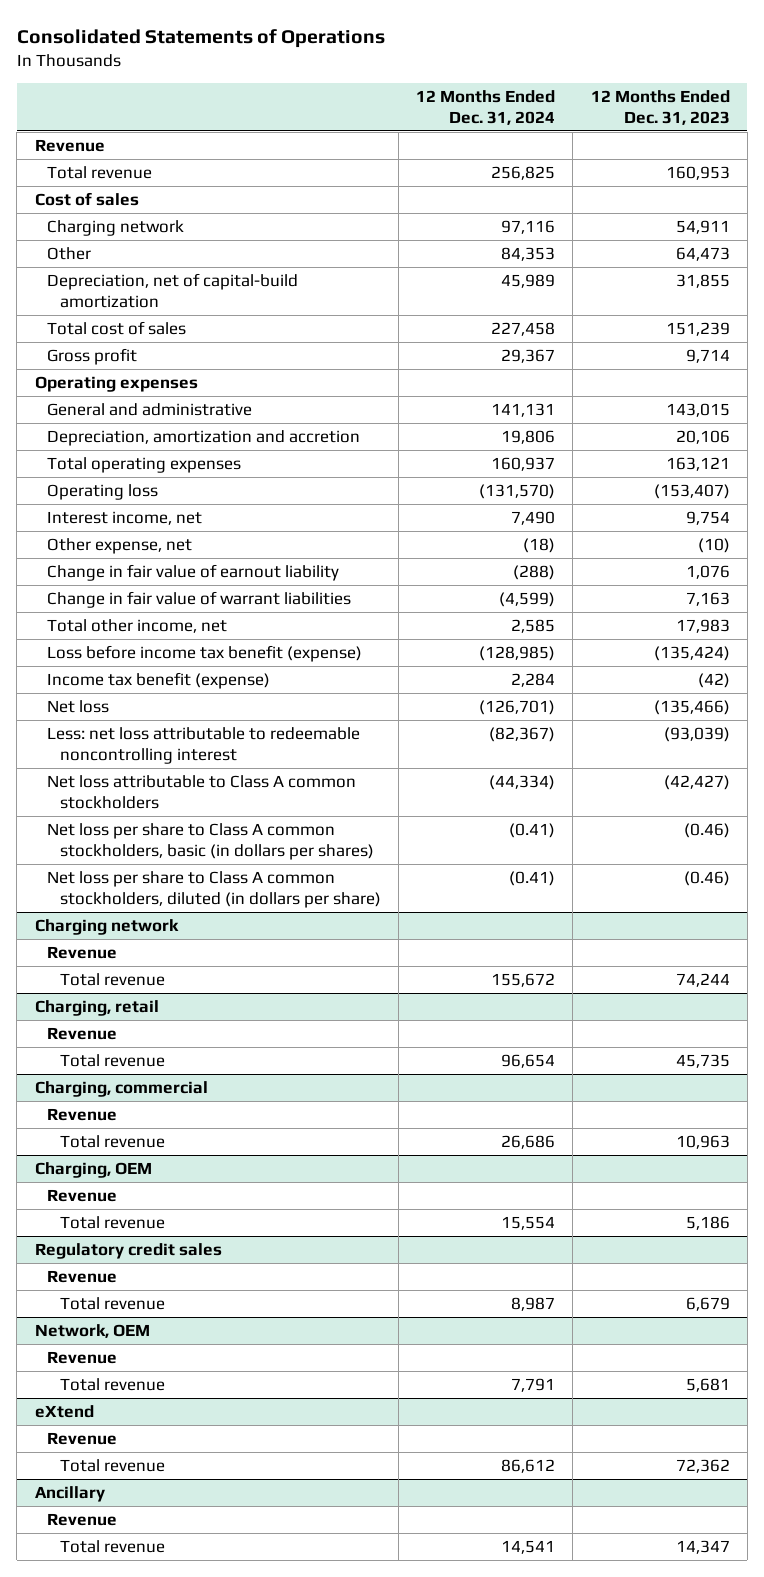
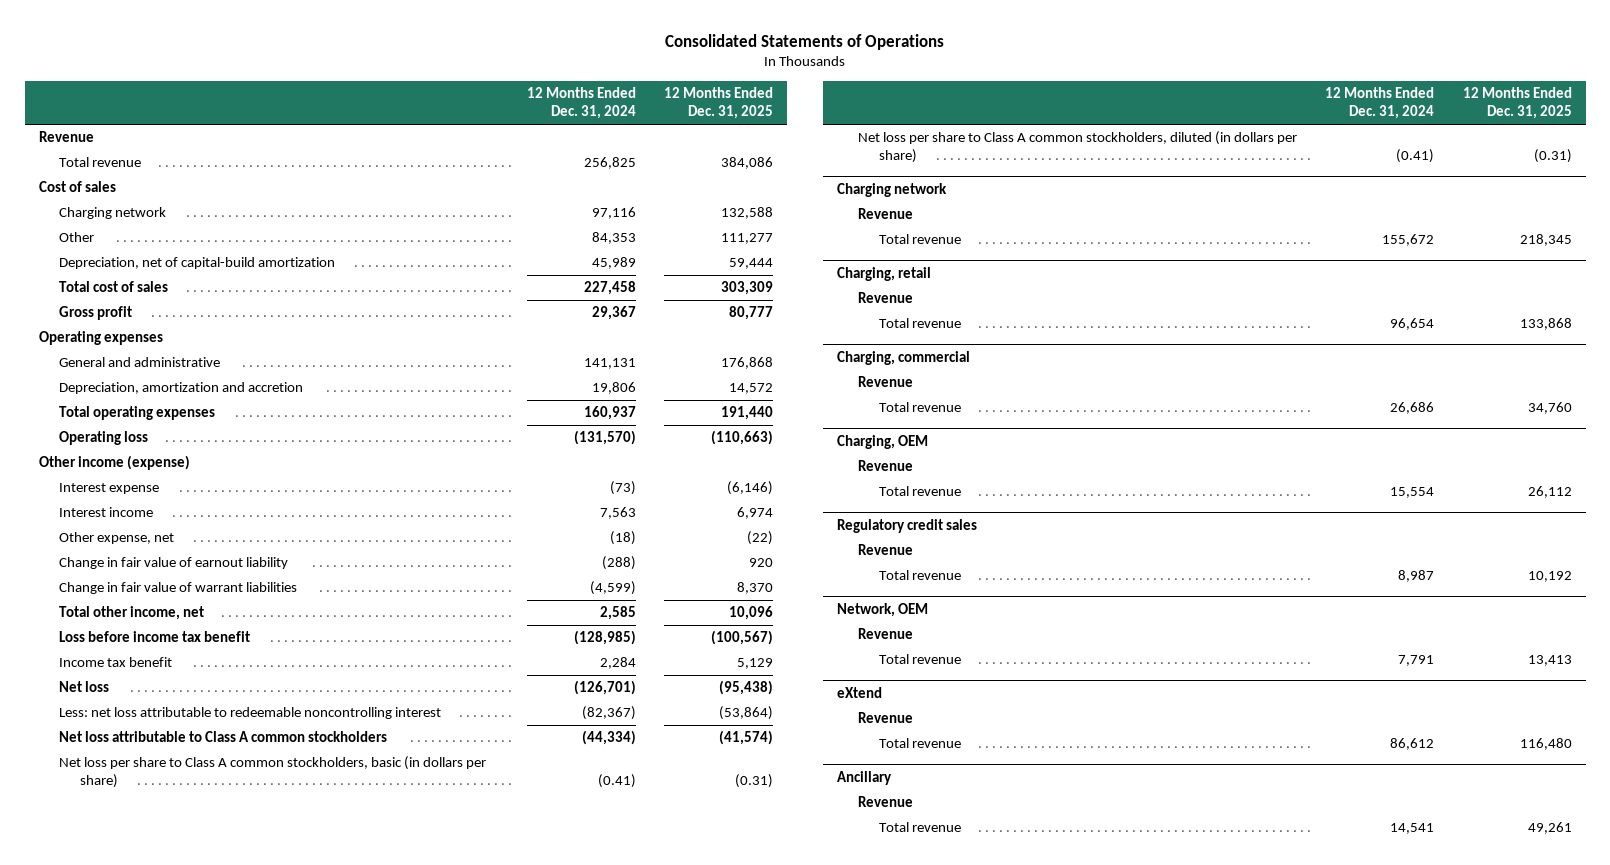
[590,90,730,125] 12 Months Ended Dec. 31, 2023 -> none
none -> [663,87,773,120] 12 Months Ended Dec. 31, 2025
none -> [38,455,190,471] Other income (expense)
none -> [59,483,160,495] Interest expense
[47,511,203,526] Interest income, net -> [59,507,154,518] Interest income
[511,511,556,526] 7,490 -> [599,507,636,520] 7,563
[47,645,363,663] Loss before income tax benefit (expense) -> [59,631,251,643] Loss before income tax benefit
[47,672,271,690] Income tax benefit (expense) -> [59,657,173,668] Income tax benefit
[47,823,375,860] Net loss per share to Class A common stockholders, basic (in dollars per shares) -> [59,756,487,789] Net loss per share to Class A common stockholders, basic (in dollars per share)

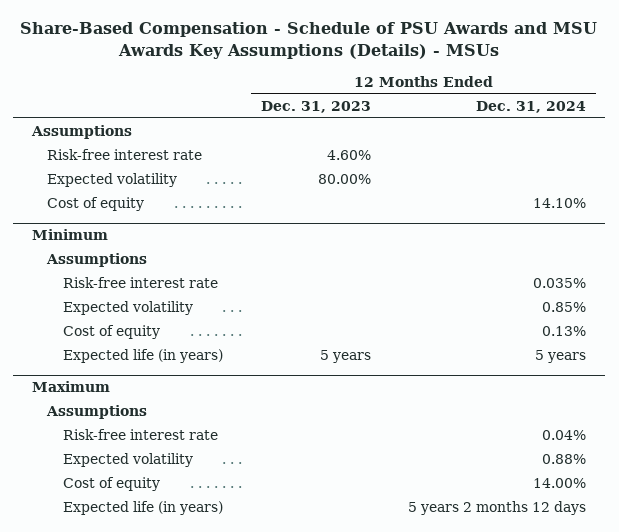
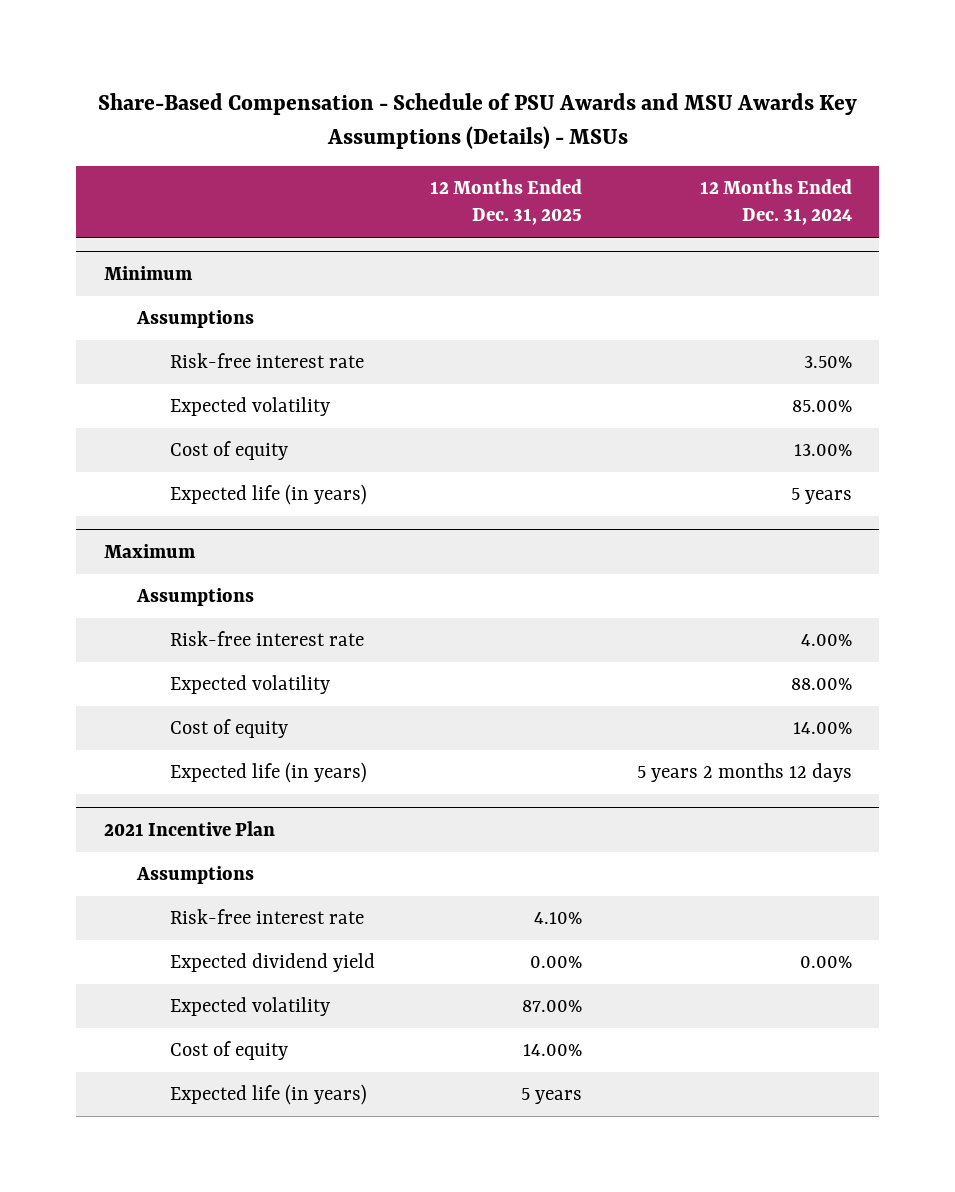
[260,100,371,113] Dec. 31, 2023 -> none
none -> [430,179,583,226] 12 Months Ended Dec. 31, 2025
[31,125,133,140] Assumptions -> none
[47,149,203,161] Risk-free interest rate -> none
[47,173,178,188] Expected volatility -> none
[47,197,145,212] Cost of equity -> none
[533,278,587,289] 0.035% -> [803,356,852,369] 3.50%
[542,302,587,313] 0.85% -> [791,400,852,413] 85.00%
[542,326,587,337] 0.13% -> [793,444,852,457] 13.00%
[542,430,587,441] 0.04% -> [800,634,852,647] 4.00%
[542,454,587,465] 0.88% -> [790,678,852,691] 88.00%
none -> [103,820,275,836] 2021 Incentive Plan
none -> [135,866,254,885] Assumptions
none -> [170,909,365,925] Risk-free interest rate
none -> [170,953,376,973] Expected dividend yield
none -> [170,997,331,1017] Expected volatility
none -> [170,1041,289,1061] Cost of equity
none -> [170,1084,368,1106] Expected life (in years)

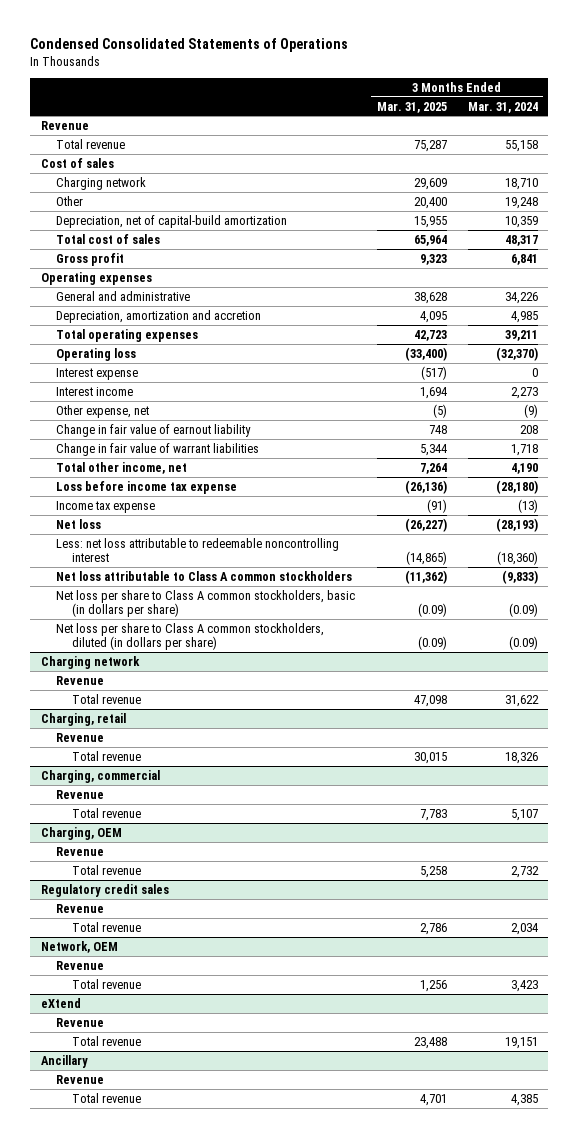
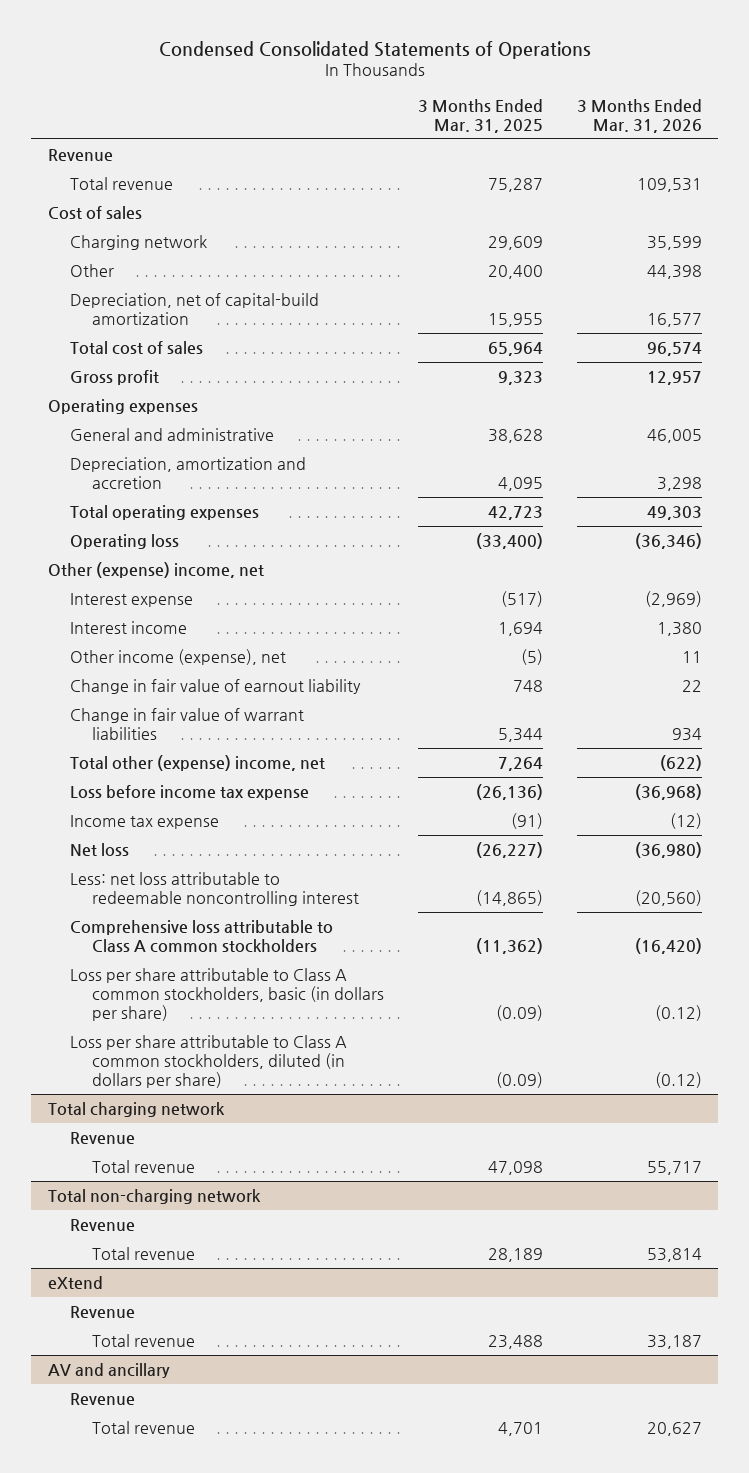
[467,101,538,113] Mar. 31, 2024 -> none
none -> [576,98,702,133] 3 Months Ended Mar. 31, 2026
none -> [47,562,264,579] Other (expense) income, net
[56,404,150,418] Other expense, net -> [69,649,286,666] Other income (expense), net
[56,461,188,474] Total other income, net -> [69,755,325,772] Total other (expense) income, net
[56,570,353,581] Net loss attributable to Class A common stockholders -> [69,920,333,953] Comprehensive loss attributable to Class A common stockholders
[56,589,356,618] Net loss per share to Class A common stockholders, basic (in dollars per share) -> [69,968,385,1021] Loss per share attributable to Class A common stockholders, basic (in dollars per share)
[56,622,325,651] Net loss per share to Class A common stockholders, diluted (in dollars per share) -> [69,1035,347,1088] Loss per share attributable to Class A common stockholders, diluted (in dollars per share)
[40,655,140,669] Charging network -> [47,1102,225,1118] Total charging network
[40,712,126,726] Charging, retail -> none
[56,732,105,742] Revenue -> none
[72,750,142,761] Total revenue -> none
[40,769,160,783] Charging, commercial -> none
[56,789,105,799] Revenue -> none
[72,807,142,818] Total revenue -> none
[40,826,122,840] Charging, OEM -> none
[56,846,105,856] Revenue -> none
[72,864,142,875] Total revenue -> none
[40,883,169,897] Regulatory credit sales -> none
[56,903,105,913] Revenue -> none
[72,921,142,932] Total revenue -> none
[40,940,118,953] Network, OEM -> none
none -> [47,1189,261,1205] Total non-charging network
[419,979,447,992] 1,256 -> [487,1248,543,1263] 28,189
[40,1054,88,1068] Ancillary -> none
none -> [47,1363,170,1379] AV and ancillary

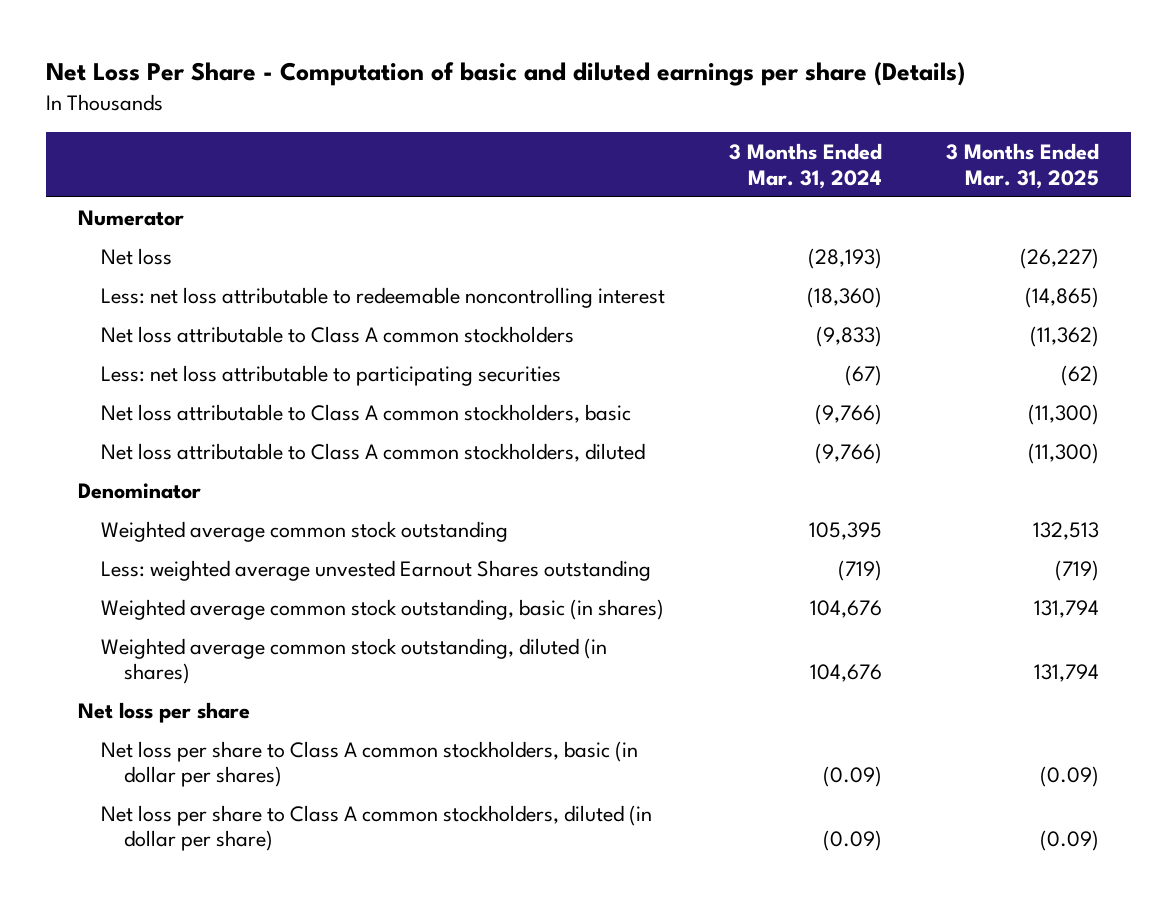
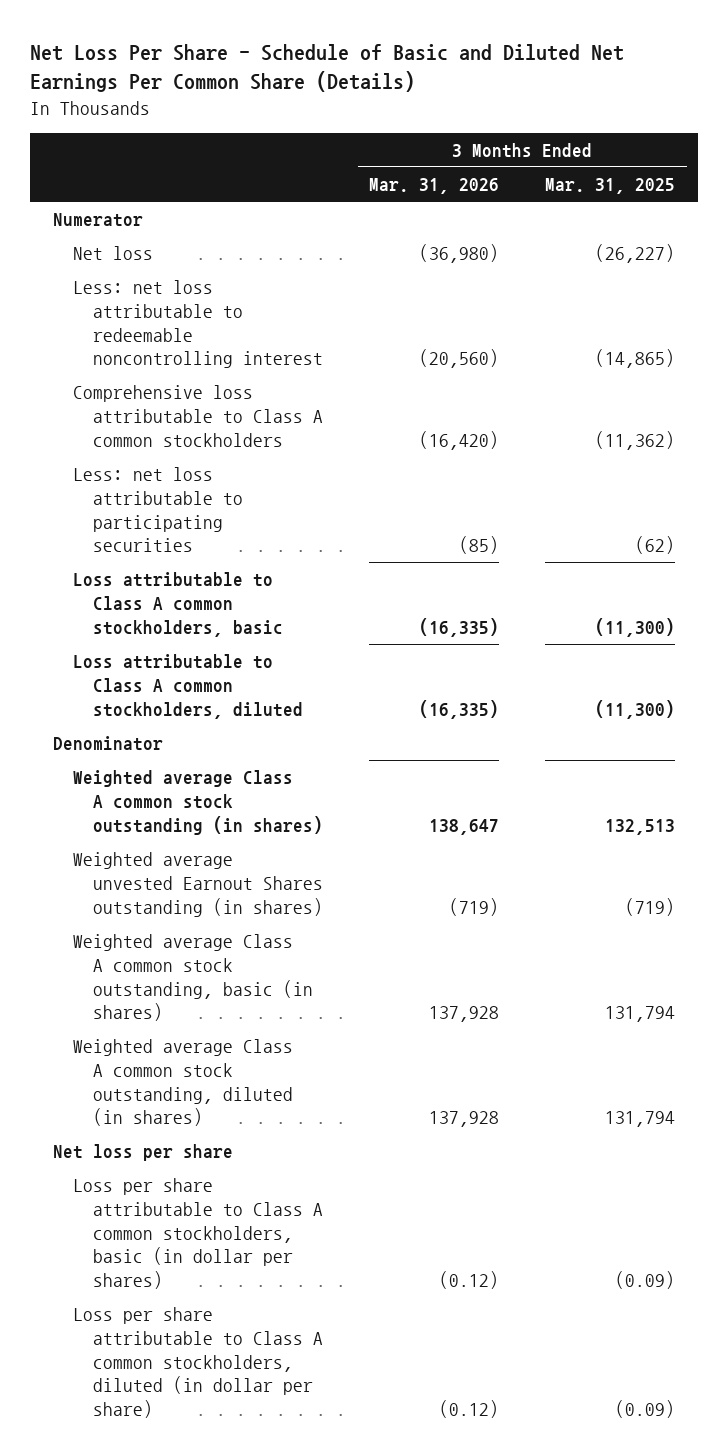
[45,62,965,87] Net Loss Per Share - Computation of basic and diluted earnings per share (Details) -> [29,43,624,93] Net Loss Per Share - Schedule of Basic and Diluted Net Earnings Per Common Share (Details)
[728,143,882,189] 3 Months Ended Mar. 31, 2024 -> none
none -> [369,178,500,195] Mar. 31, 2026
[100,325,574,343] Net loss attributable to Class A common stockholders -> [72,385,324,447] Comprehensive loss attributable to Class A common stockholders
[100,403,631,423] Net loss attributable to Class A common stockholders, basic -> [72,572,284,637] Loss attributable to Class A common stockholders, basic
[100,442,645,462] Net loss attributable to Class A common stockholders, diluted -> [72,654,304,719] Loss attributable to Class A common stockholders, diluted
[100,520,508,542] Weighted average common stock outstanding -> [72,770,324,835] Weighted average Class A common stock outstanding (in shares)
[100,559,651,581] Less: weighted average unvested Earnout Shares outstanding -> [72,852,324,917] Weighted average unvested Earnout Shares outstanding (in shares)
[100,598,664,620] Weighted average common stock outstanding, basic (in shares) -> [72,934,314,1022] Weighted average Class A common stock outstanding, basic (in shares)
[100,637,607,685] Weighted average common stock outstanding, diluted (in shares) -> [72,1039,294,1127] Weighted average Class A common stock outstanding, diluted (in shares)
[100,740,638,788] Net loss per share to Class A common stockholders, basic (in dollar per shares) -> [72,1178,324,1289] Loss per share attributable to Class A common stockholders, basic (in dollar per shares)
[100,804,652,852] Net loss per share to Class A common stockholders, diluted (in dollar per share) -> [72,1307,324,1418] Loss per share attributable to Class A common stockholders, diluted (in dollar per share)

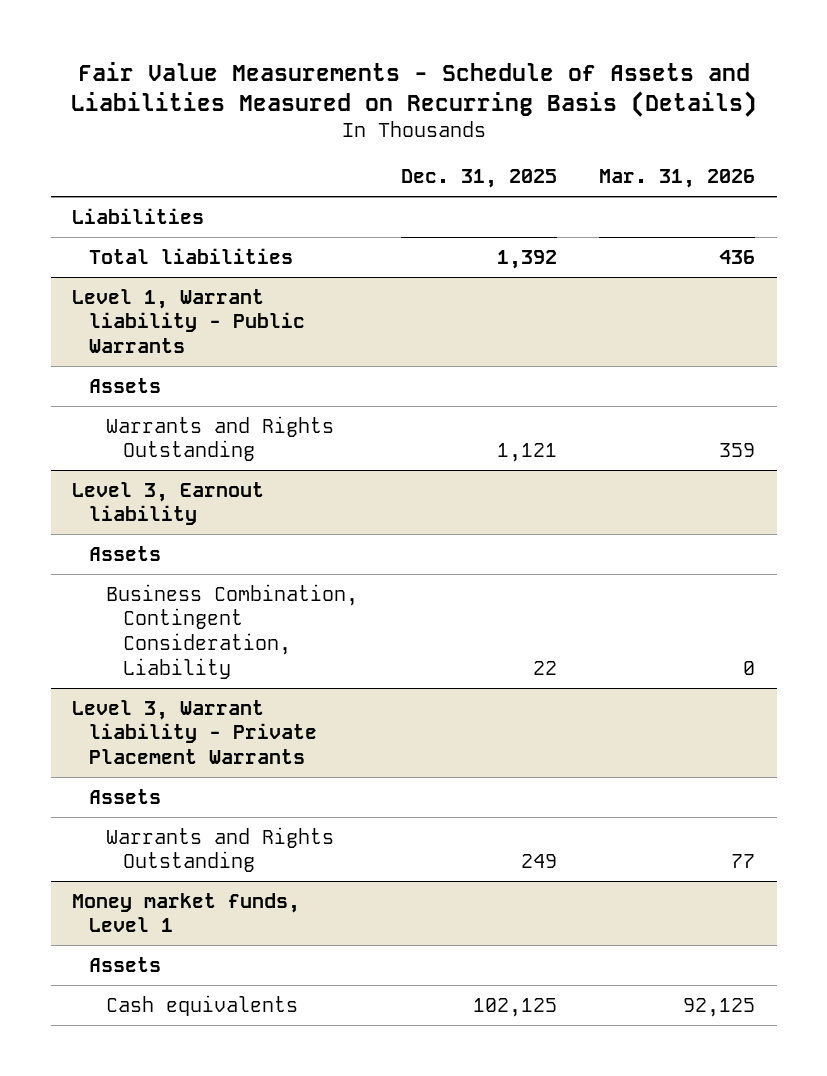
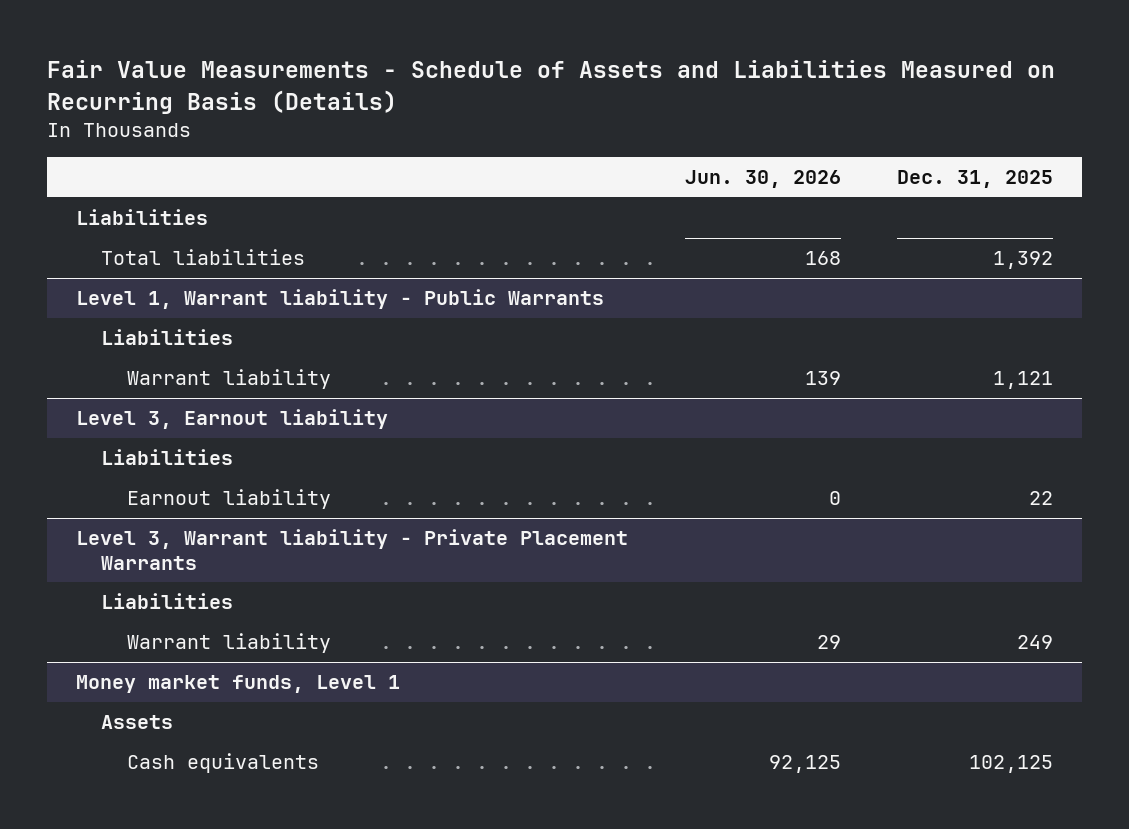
[599,169,756,189] Mar. 31, 2026 -> none
none -> [684,169,841,188] Jun. 30, 2026
[88,377,161,393] Assets -> none
none -> [101,329,234,346] Liabilities
[105,415,334,462] Warrants and Rights Outstanding -> [126,369,331,390] Warrant liability
[88,545,161,561] Assets -> none
none -> [101,449,234,466] Liabilities
[105,583,358,679] Business Combination, Contingent Consideration, Liability -> [126,489,331,510] Earnout liability
[88,788,161,804] Assets -> none
none -> [101,593,234,610] Liabilities
[105,826,334,873] Warrants and Rights Outstanding -> [126,633,331,654] Warrant liability

